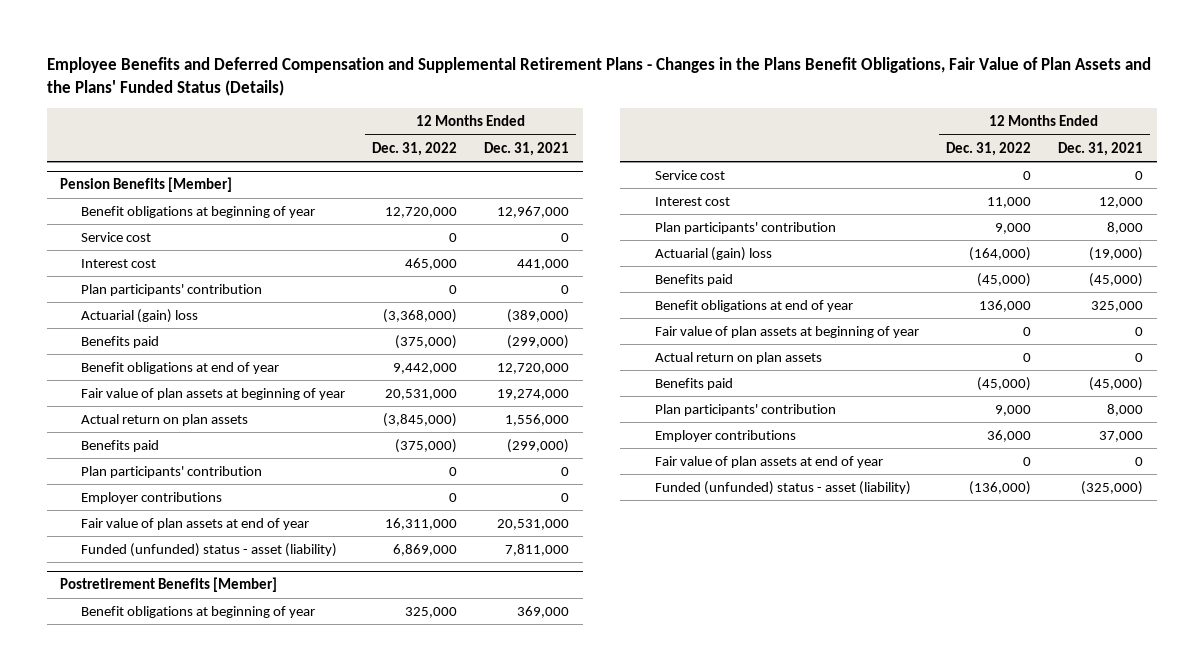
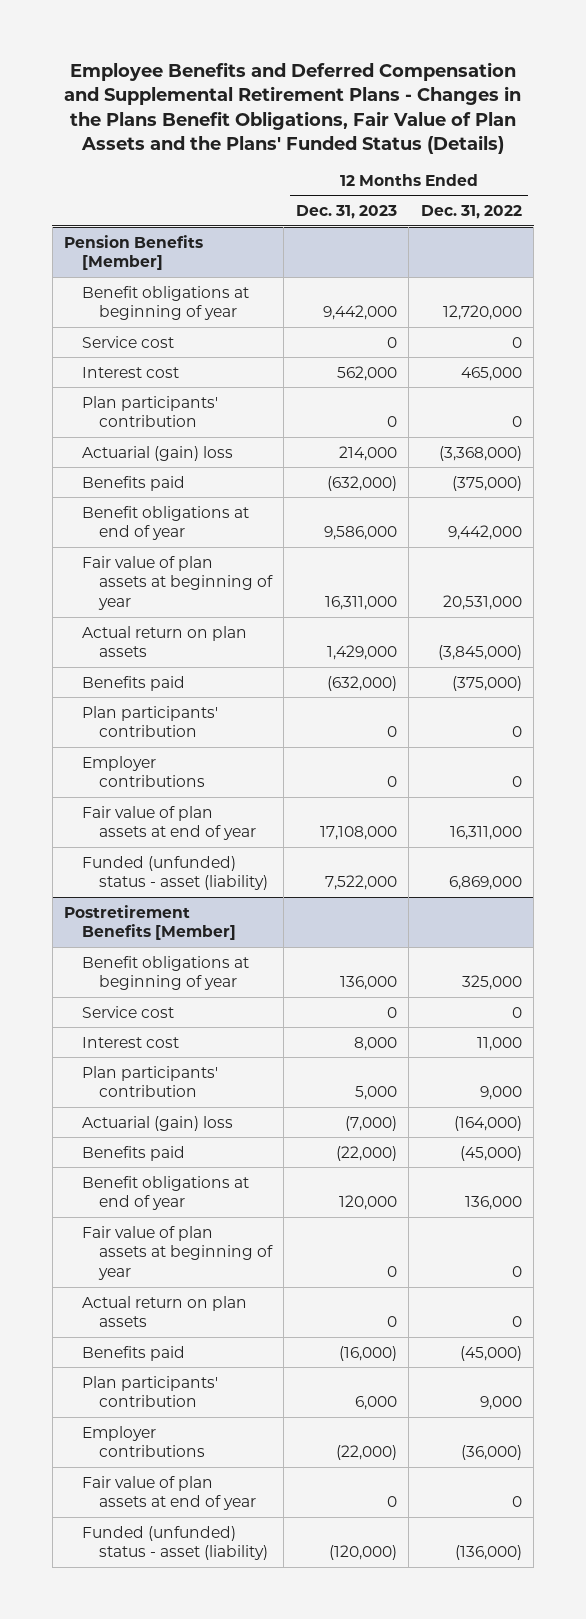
[484,141,570,156] Dec. 31, 2021 -> none
none -> [295,205,397,220] Dec. 31, 2023
[986,430,1031,443] 36,000 -> [460,1445,522,1461] (36,000)

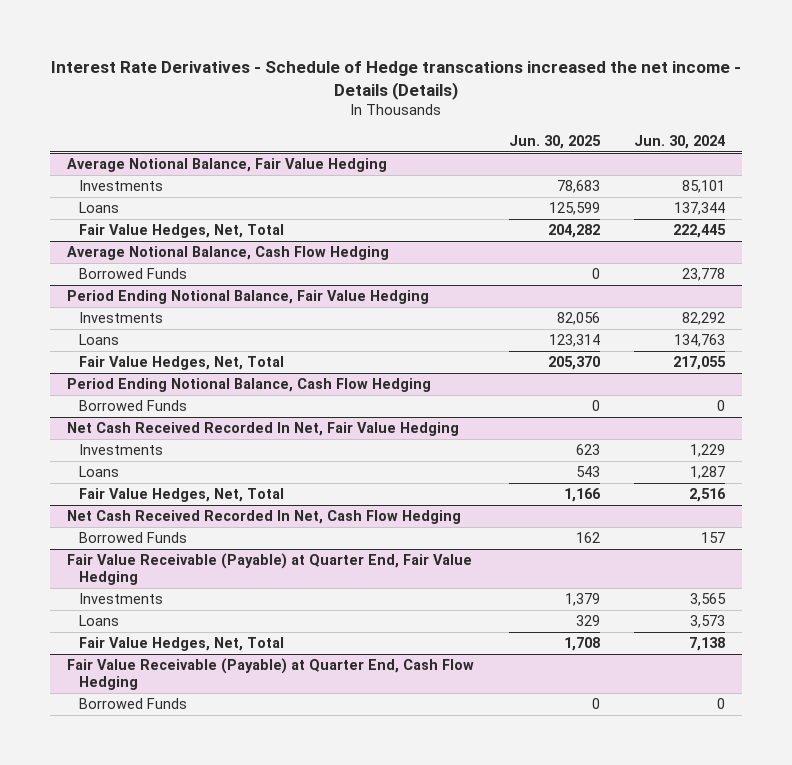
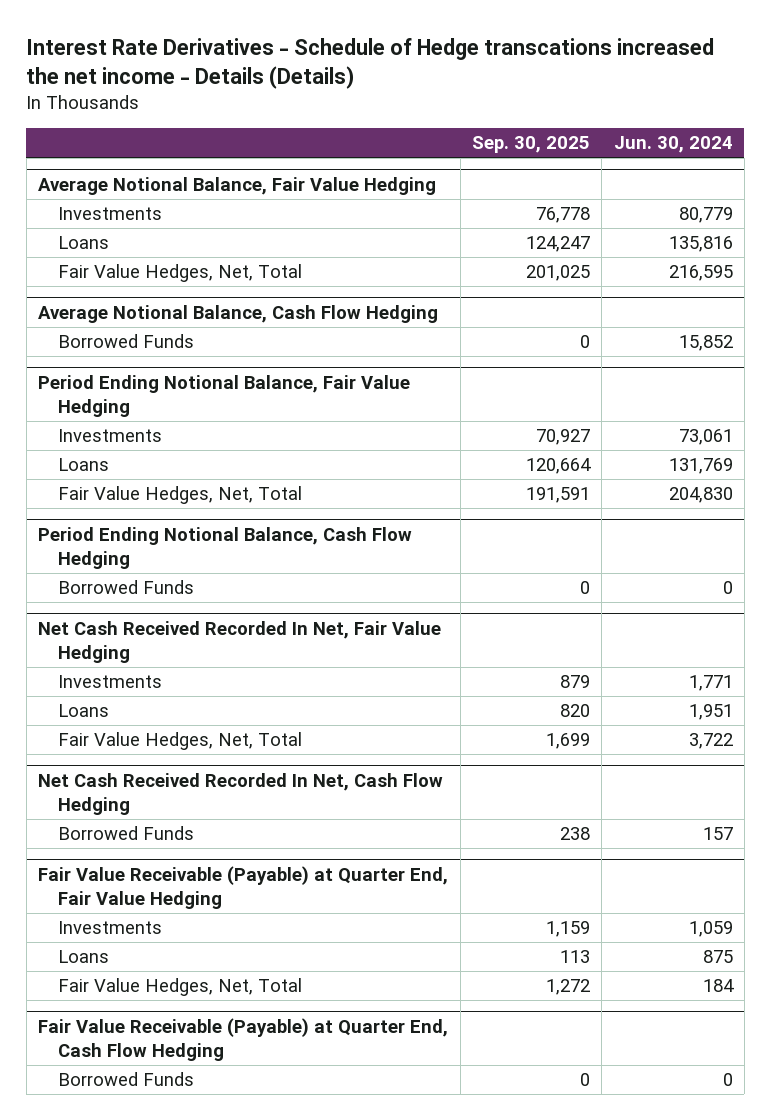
[508,134,601,149] Jun. 30, 2025 -> none
none -> [471,136,590,154] Sep. 30, 2025
[682,180,726,194] 85,101 -> [678,207,733,224] 80,779
[674,202,726,216] 137,344 -> [668,236,733,253] 135,816
[673,224,727,239] 222,445 -> [668,265,733,282] 216,595
[682,268,726,282] 23,778 -> [678,335,733,352] 15,852
[682,312,726,326] 82,292 -> [678,429,733,446] 73,061
[674,334,726,348] 134,763 -> [668,458,733,475] 131,769
[673,356,727,371] 217,055 -> [668,487,733,504] 204,830
[690,444,726,458] 1,229 -> [688,675,733,692] 1,771
[690,466,726,480] 1,287 -> [688,704,733,721] 1,951
[689,488,727,503] 2,516 -> [688,733,733,750] 3,722
[690,593,727,607] 3,565 -> [688,921,733,938] 1,059
[690,615,726,629] 3,573 -> [702,950,733,964] 875
[689,637,726,652] 7,138 -> [702,979,734,993] 184

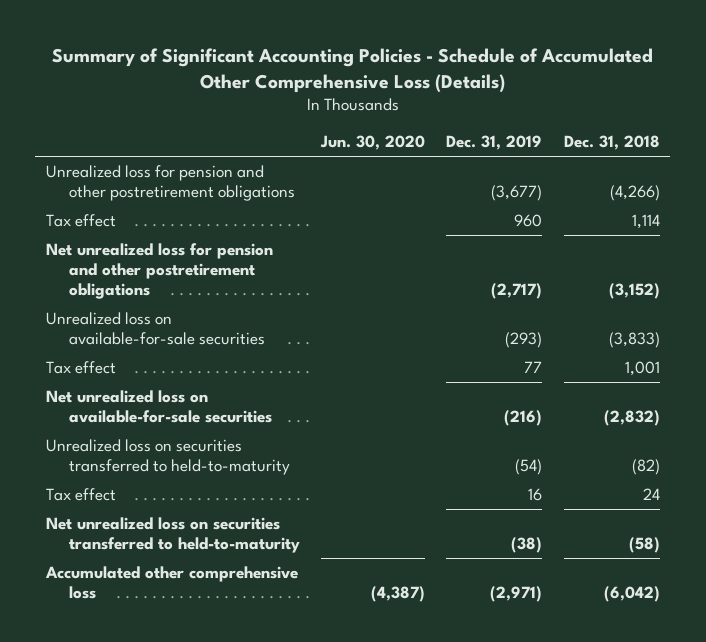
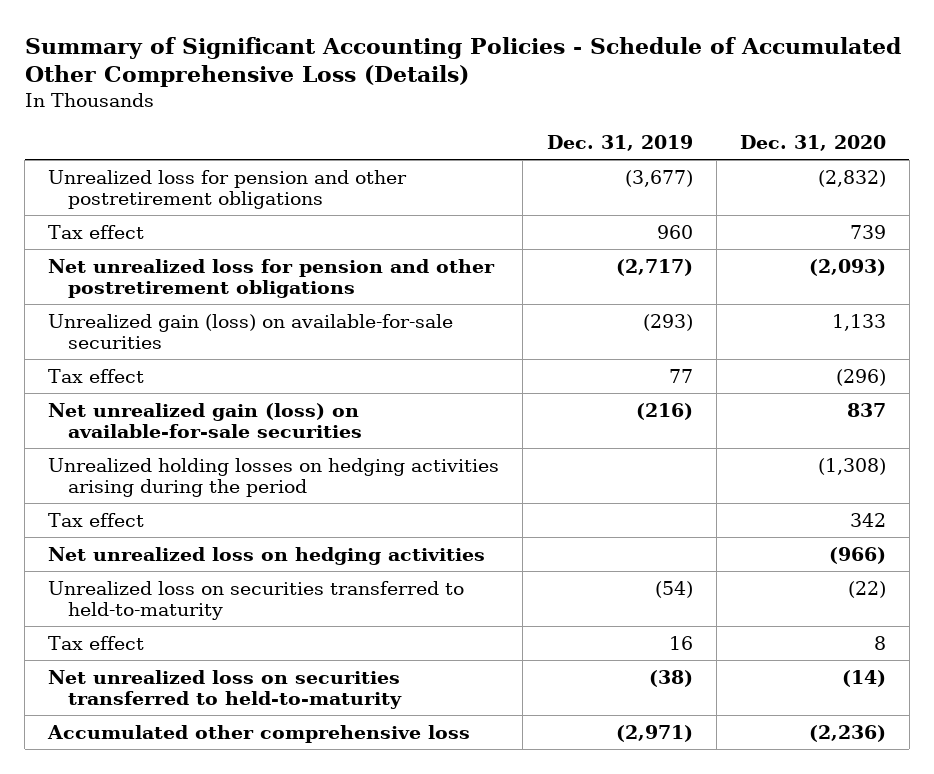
[319,135,425,151] Jun. 30, 2020 -> none
[563,135,660,151] Dec. 31, 2018 -> none
none -> [739,135,886,152] Dec. 31, 2020
[46,312,265,345] Unrealized loss on available-for-sale securities -> [48,313,454,349] Unrealized gain (loss) on available-for-sale securities
[46,390,272,423] Net unrealized loss on available-for-sale securities -> [48,402,362,438] Net unrealized gain (loss) on available-for-sale securities
none -> [48,457,500,497] Unrealized holding losses on hedging activities arising during the period
none -> [48,512,145,527] Tax effect
none -> [48,546,486,565] Net unrealized loss on hedging activities

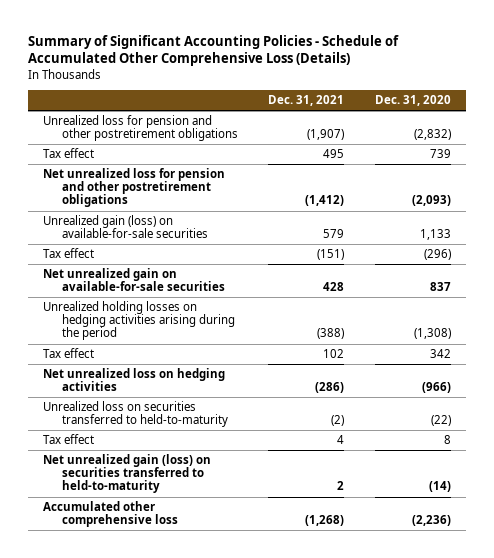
[546,135,693,152] Dec. 31, 2019 -> none
none -> [268,95,345,107] Dec. 31, 2021
[48,402,362,438] Net unrealized gain (loss) on available-for-sale securities -> [43,268,225,292] Net unrealized gain on available-for-sale securities
[48,669,402,709] Net unrealized loss on securities transferred to held-to-maturity -> [43,454,212,494] Net unrealized gain (loss) on securities transferred to held-to-maturity

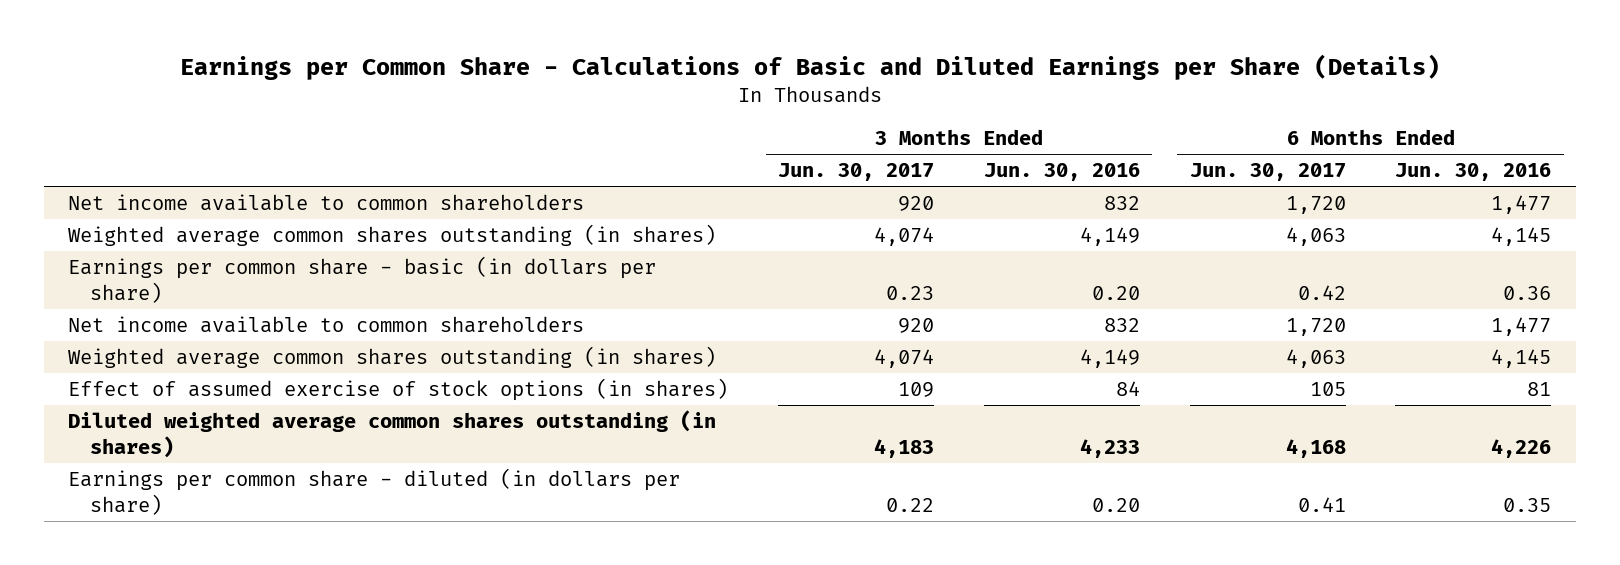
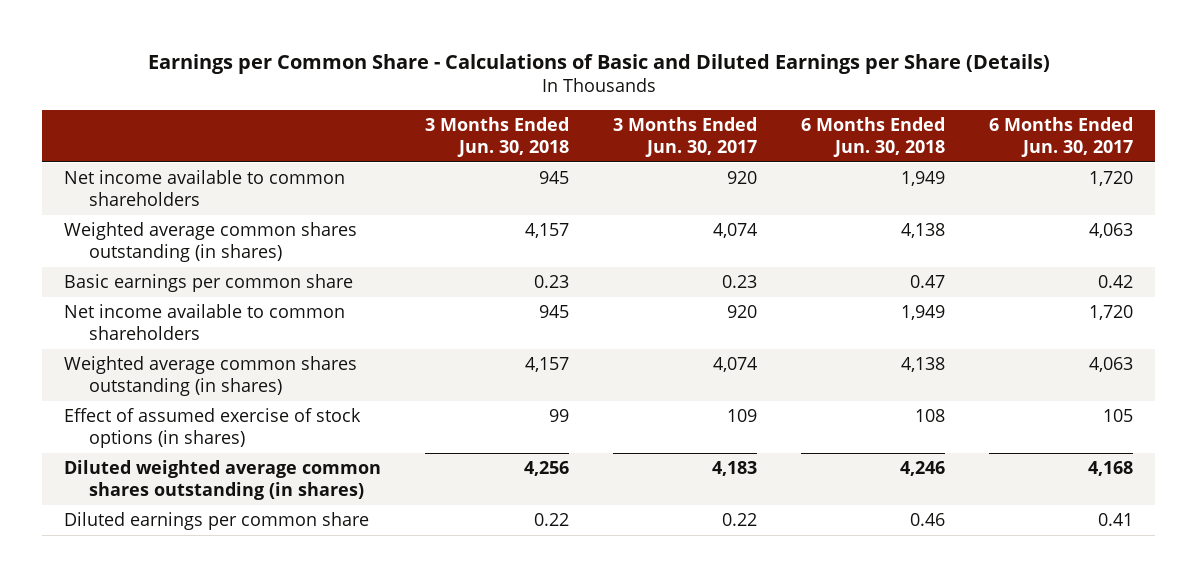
[983,163,1140,182] Jun. 30, 2016 -> none
[1395,163,1552,182] Jun. 30, 2016 -> none
none -> [425,116,570,157] 3 Months Ended Jun. 30, 2018
none -> [801,116,946,157] 6 Months Ended Jun. 30, 2018
[68,256,657,303] Earnings per common share - basic (in dollars per share) -> [64,274,354,293] Basic earnings per common share
[68,468,681,515] Earnings per common share - diluted (in dollars per share) -> [64,512,370,531] Diluted earnings per common share

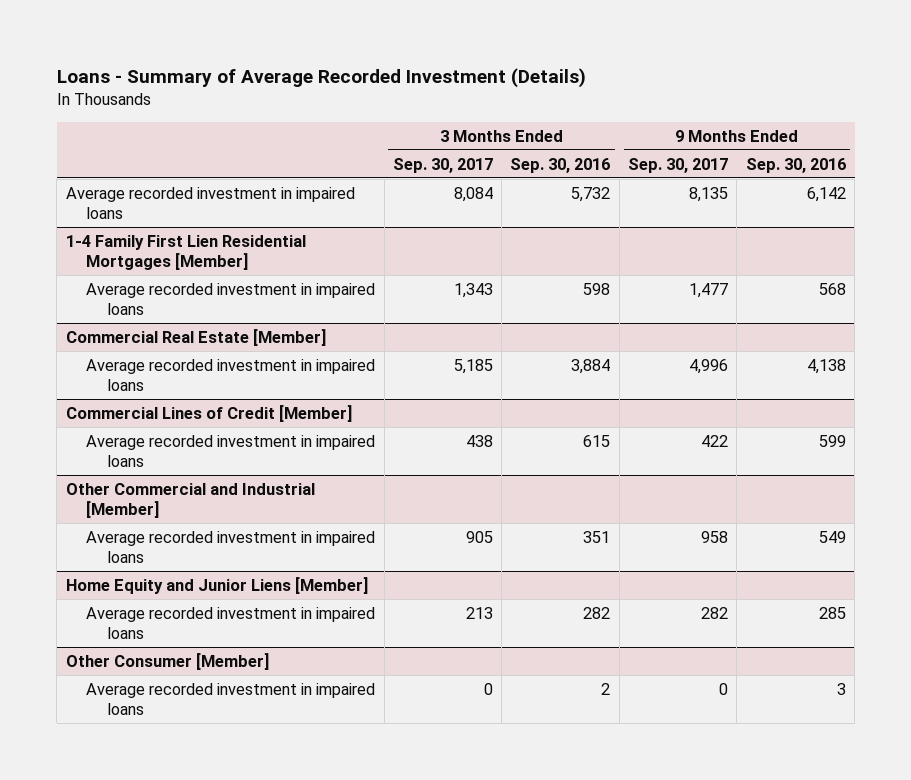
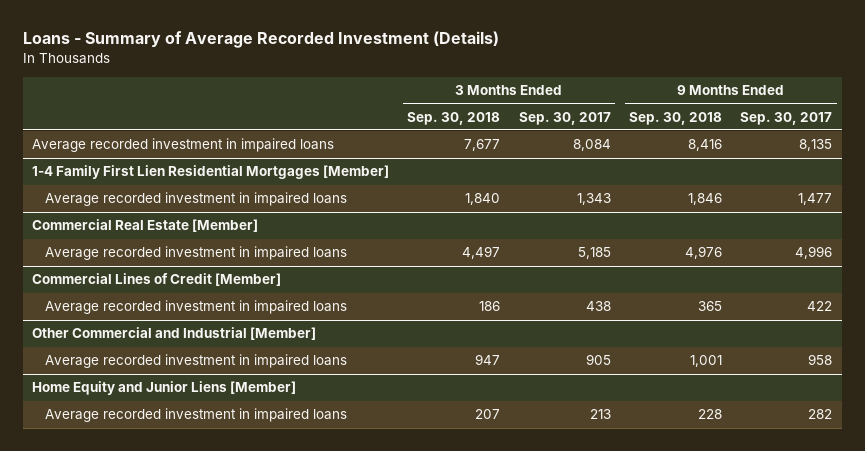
[510,157,611,173] Sep. 30, 2016 -> none
[745,157,846,173] Sep. 30, 2016 -> none
none -> [407,111,501,125] Sep. 30, 2018
none -> [629,111,723,125] Sep. 30, 2018
[65,652,269,670] Other Consumer [Member] -> none
[86,682,376,716] Average recorded investment in impaired loans -> none

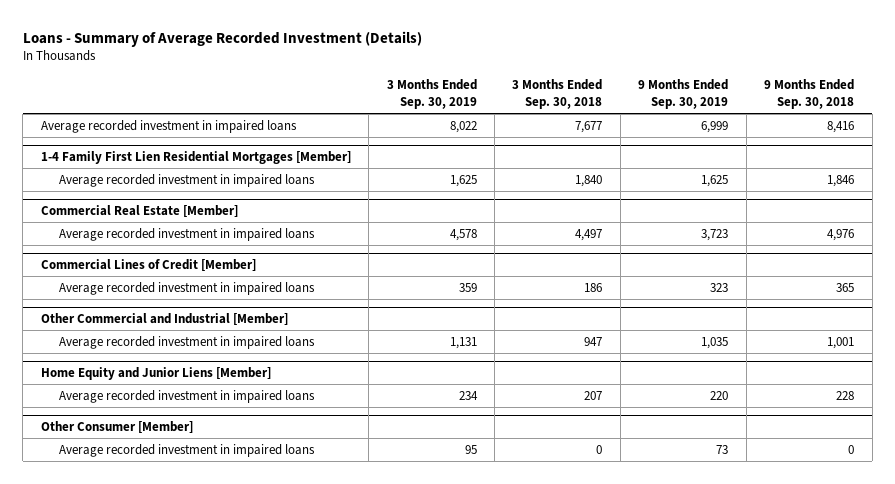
[518,111,611,125] Sep. 30, 2017 -> none
[740,111,833,125] Sep. 30, 2017 -> none
none -> [386,79,477,109] 3 Months Ended Sep. 30, 2019
none -> [638,79,729,109] 9 Months Ended Sep. 30, 2019
none -> [40,421,193,434] Other Consumer [Member]
none -> [58,443,315,457] Average recorded investment in impaired loans

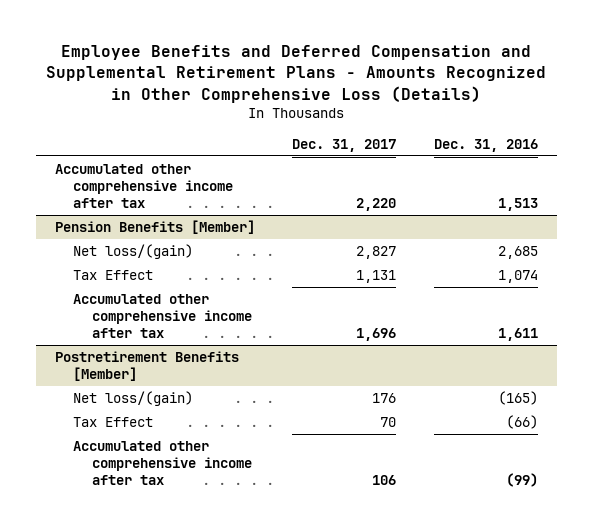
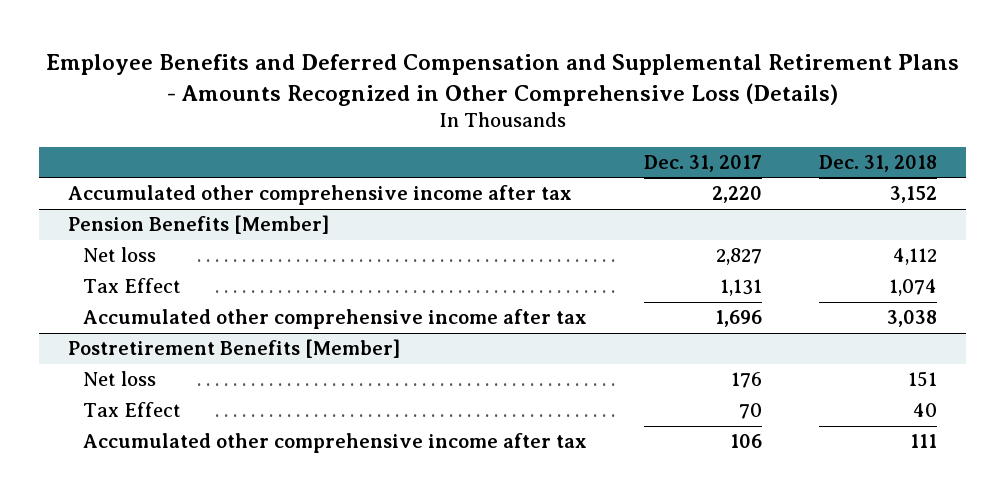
[434,138,539,152] Dec. 31, 2016 -> none
none -> [819,155,938,173] Dec. 31, 2018
[73,243,194,259] Net loss/(gain) -> [82,247,156,263] Net loss
[73,390,194,406] Net loss/(gain) -> [82,371,156,387] Net loss

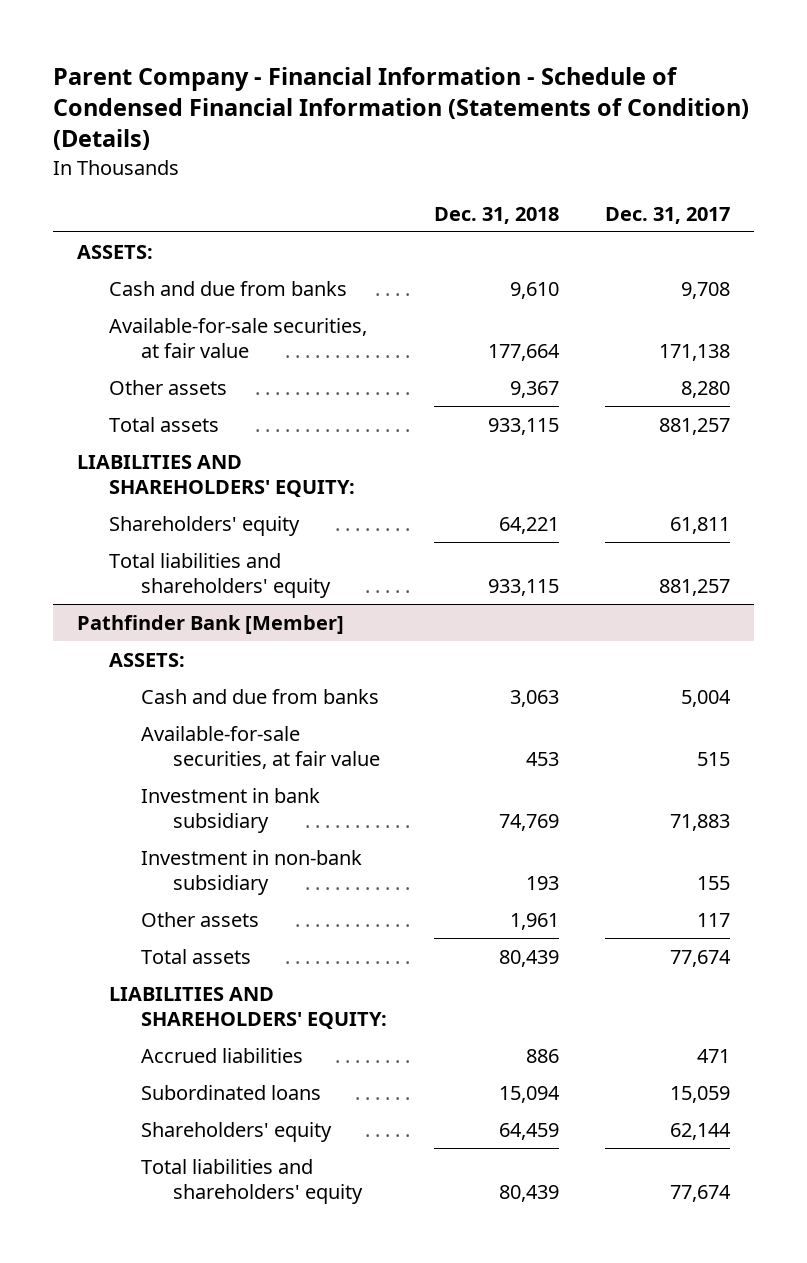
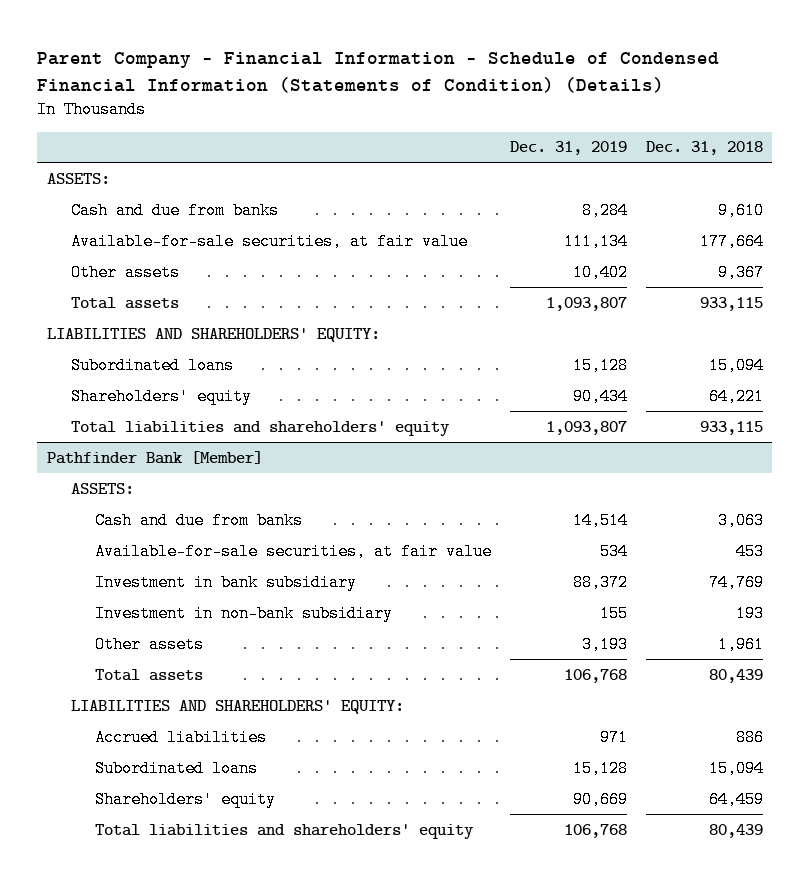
[605,206,731,224] Dec. 31, 2017 -> none
none -> [510,141,628,156] Dec. 31, 2019
none -> [71,356,235,374] Subordinated loans

